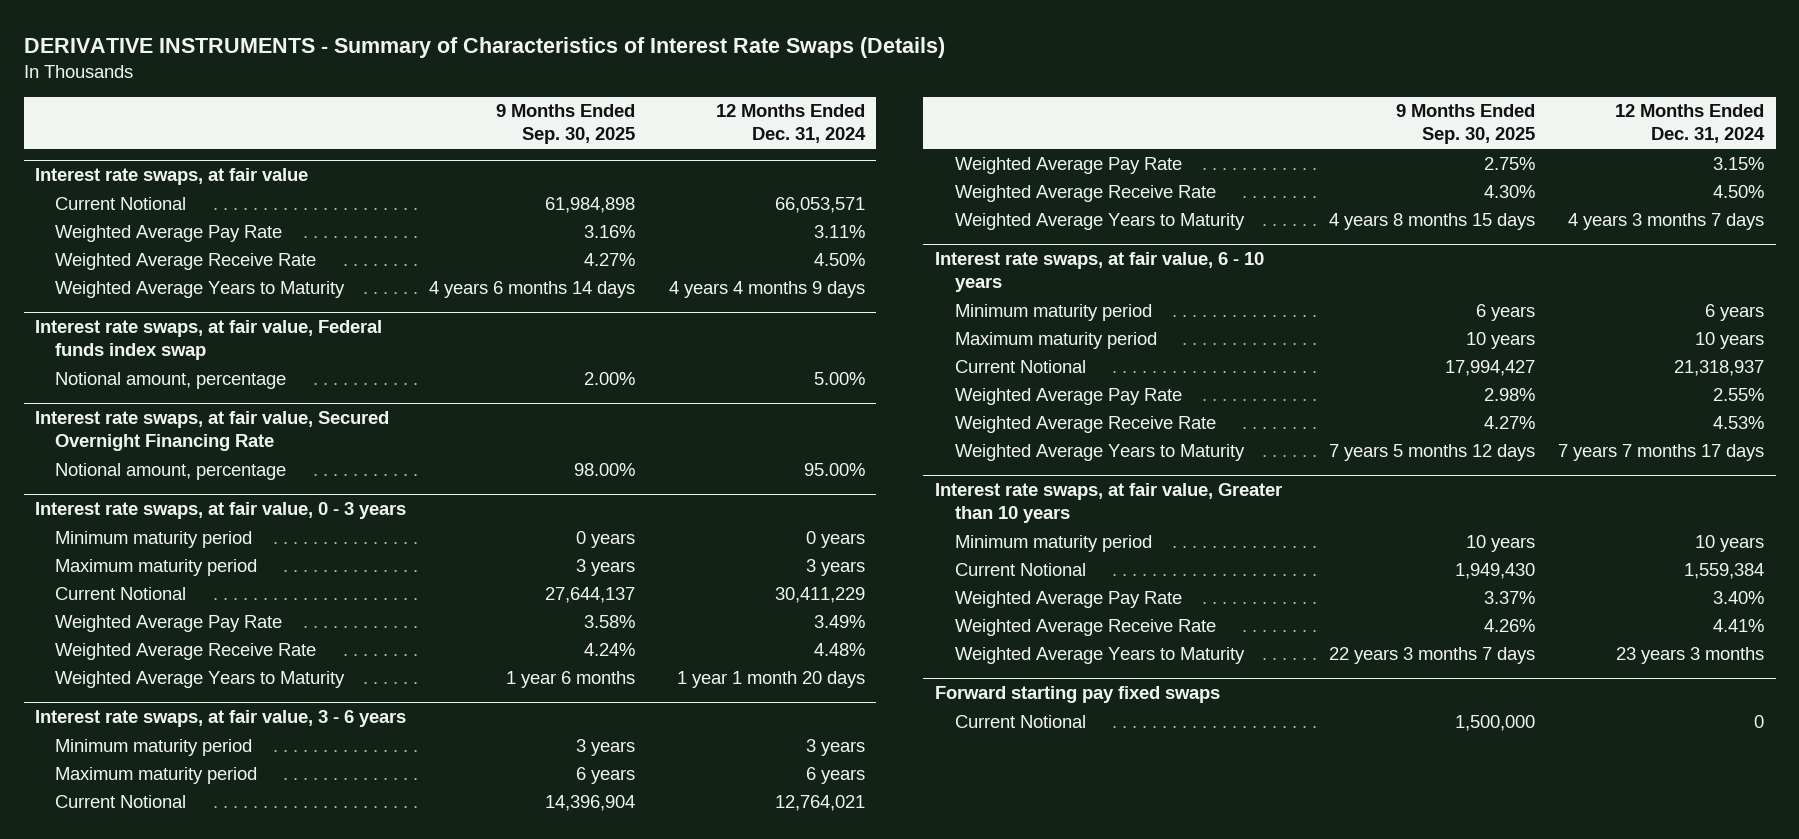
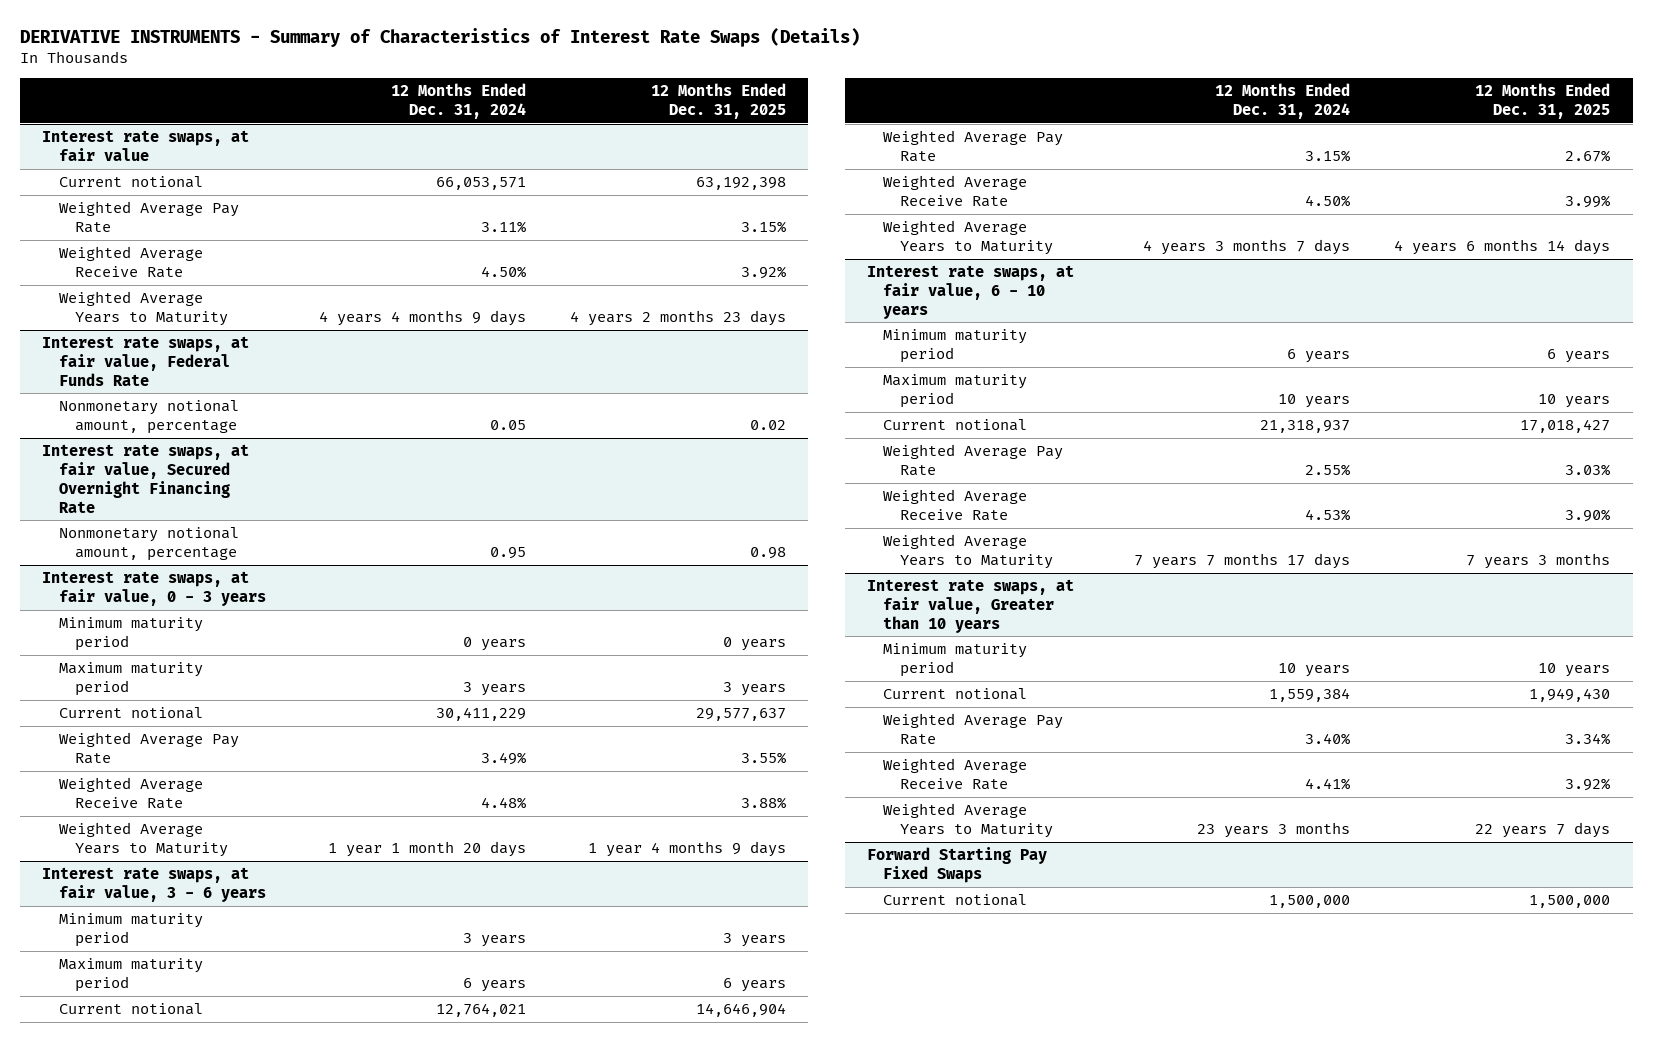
[496,104,636,145] 9 Months Ended Sep. 30, 2025 -> none
none -> [650,83,786,120] 12 Months Ended Dec. 31, 2025
[55,196,187,210] Current Notional -> [58,176,203,189] Current notional
[35,320,383,361] Interest rate swaps, at fair value, Federal funds index swap -> [42,336,250,386] Interest rate swaps, at fair value, Federal Funds Rate
[55,371,287,389] Notional amount, percentage -> [58,400,239,434] Nonmonetary notional amount, percentage
[813,371,865,385] 5.00% -> [489,419,526,430] 0.05
[55,462,287,480] Notional amount, percentage -> [58,527,239,561] Nonmonetary notional amount, percentage
[803,462,865,476] 95.00% -> [489,546,526,559] 0.95
[55,586,187,600] Current Notional -> [58,707,203,720] Current notional
[55,794,187,808] Current Notional -> [58,1003,203,1016] Current notional
[954,359,1086,373] Current Notional -> [883,419,1028,432] Current notional
[954,562,1086,576] Current Notional -> [883,688,1028,701] Current notional
[934,686,1220,704] Forward starting pay fixed swaps -> [867,847,1048,883] Forward Starting Pay Fixed Swaps
[954,714,1086,728] Current Notional -> [883,894,1028,907] Current notional
[1754,714,1765,728] 0 -> [1269,895,1351,909] 1,500,000

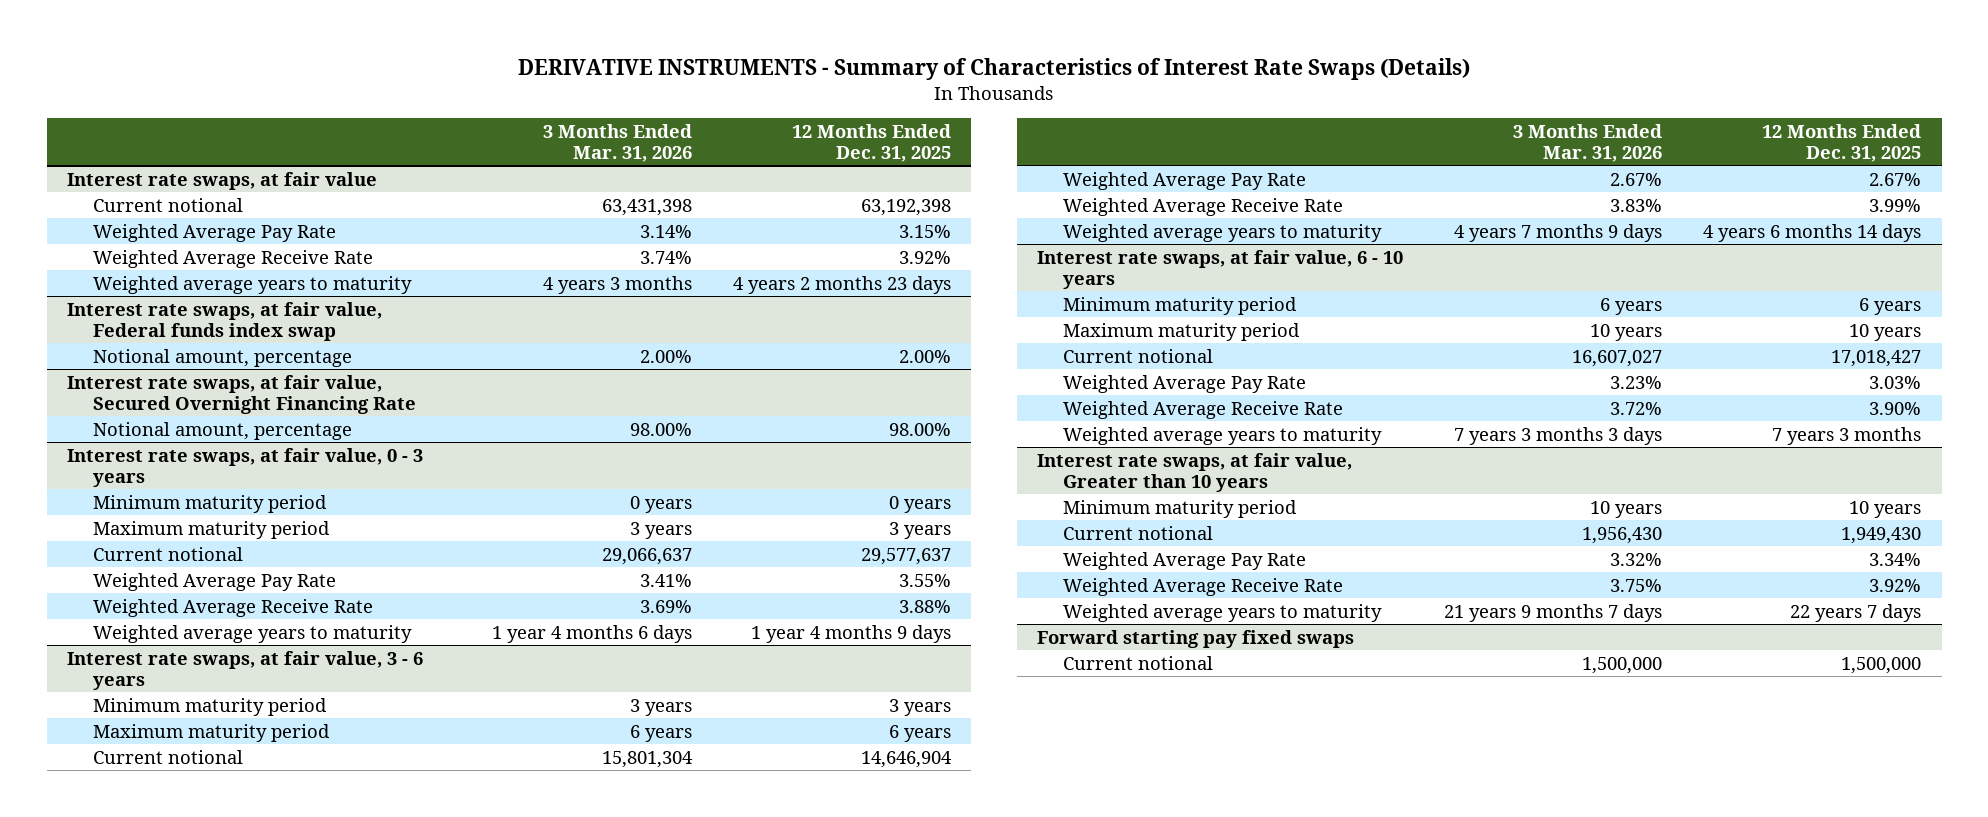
[390,83,526,120] 12 Months Ended Dec. 31, 2024 -> none
none -> [542,123,692,162] 3 Months Ended Mar. 31, 2026
[58,291,229,326] Weighted Average Years to Maturity -> [93,275,413,294] Weighted average years to maturity
[42,336,250,386] Interest rate swaps, at fair value, Federal Funds Rate -> [67,301,383,341] Interest rate swaps, at fair value, Federal funds index swap
[58,400,239,434] Nonmonetary notional amount, percentage -> [93,348,353,367] Notional amount, percentage
[749,419,786,430] 0.02 -> [898,349,951,363] 2.00%
[58,527,239,561] Nonmonetary notional amount, percentage -> [93,421,353,440] Notional amount, percentage
[749,546,786,559] 0.98 -> [888,422,951,436] 98.00%
[58,822,229,857] Weighted Average Years to Maturity -> [93,624,413,643] Weighted average years to maturity
[883,220,1053,255] Weighted Average Years to Maturity -> [1063,223,1383,242] Weighted average years to maturity
[883,534,1053,569] Weighted Average Years to Maturity -> [1063,426,1383,445] Weighted average years to maturity
[883,803,1053,838] Weighted Average Years to Maturity -> [1063,603,1383,622] Weighted average years to maturity
[867,847,1048,883] Forward Starting Pay Fixed Swaps -> [1037,629,1355,648] Forward starting pay fixed swaps

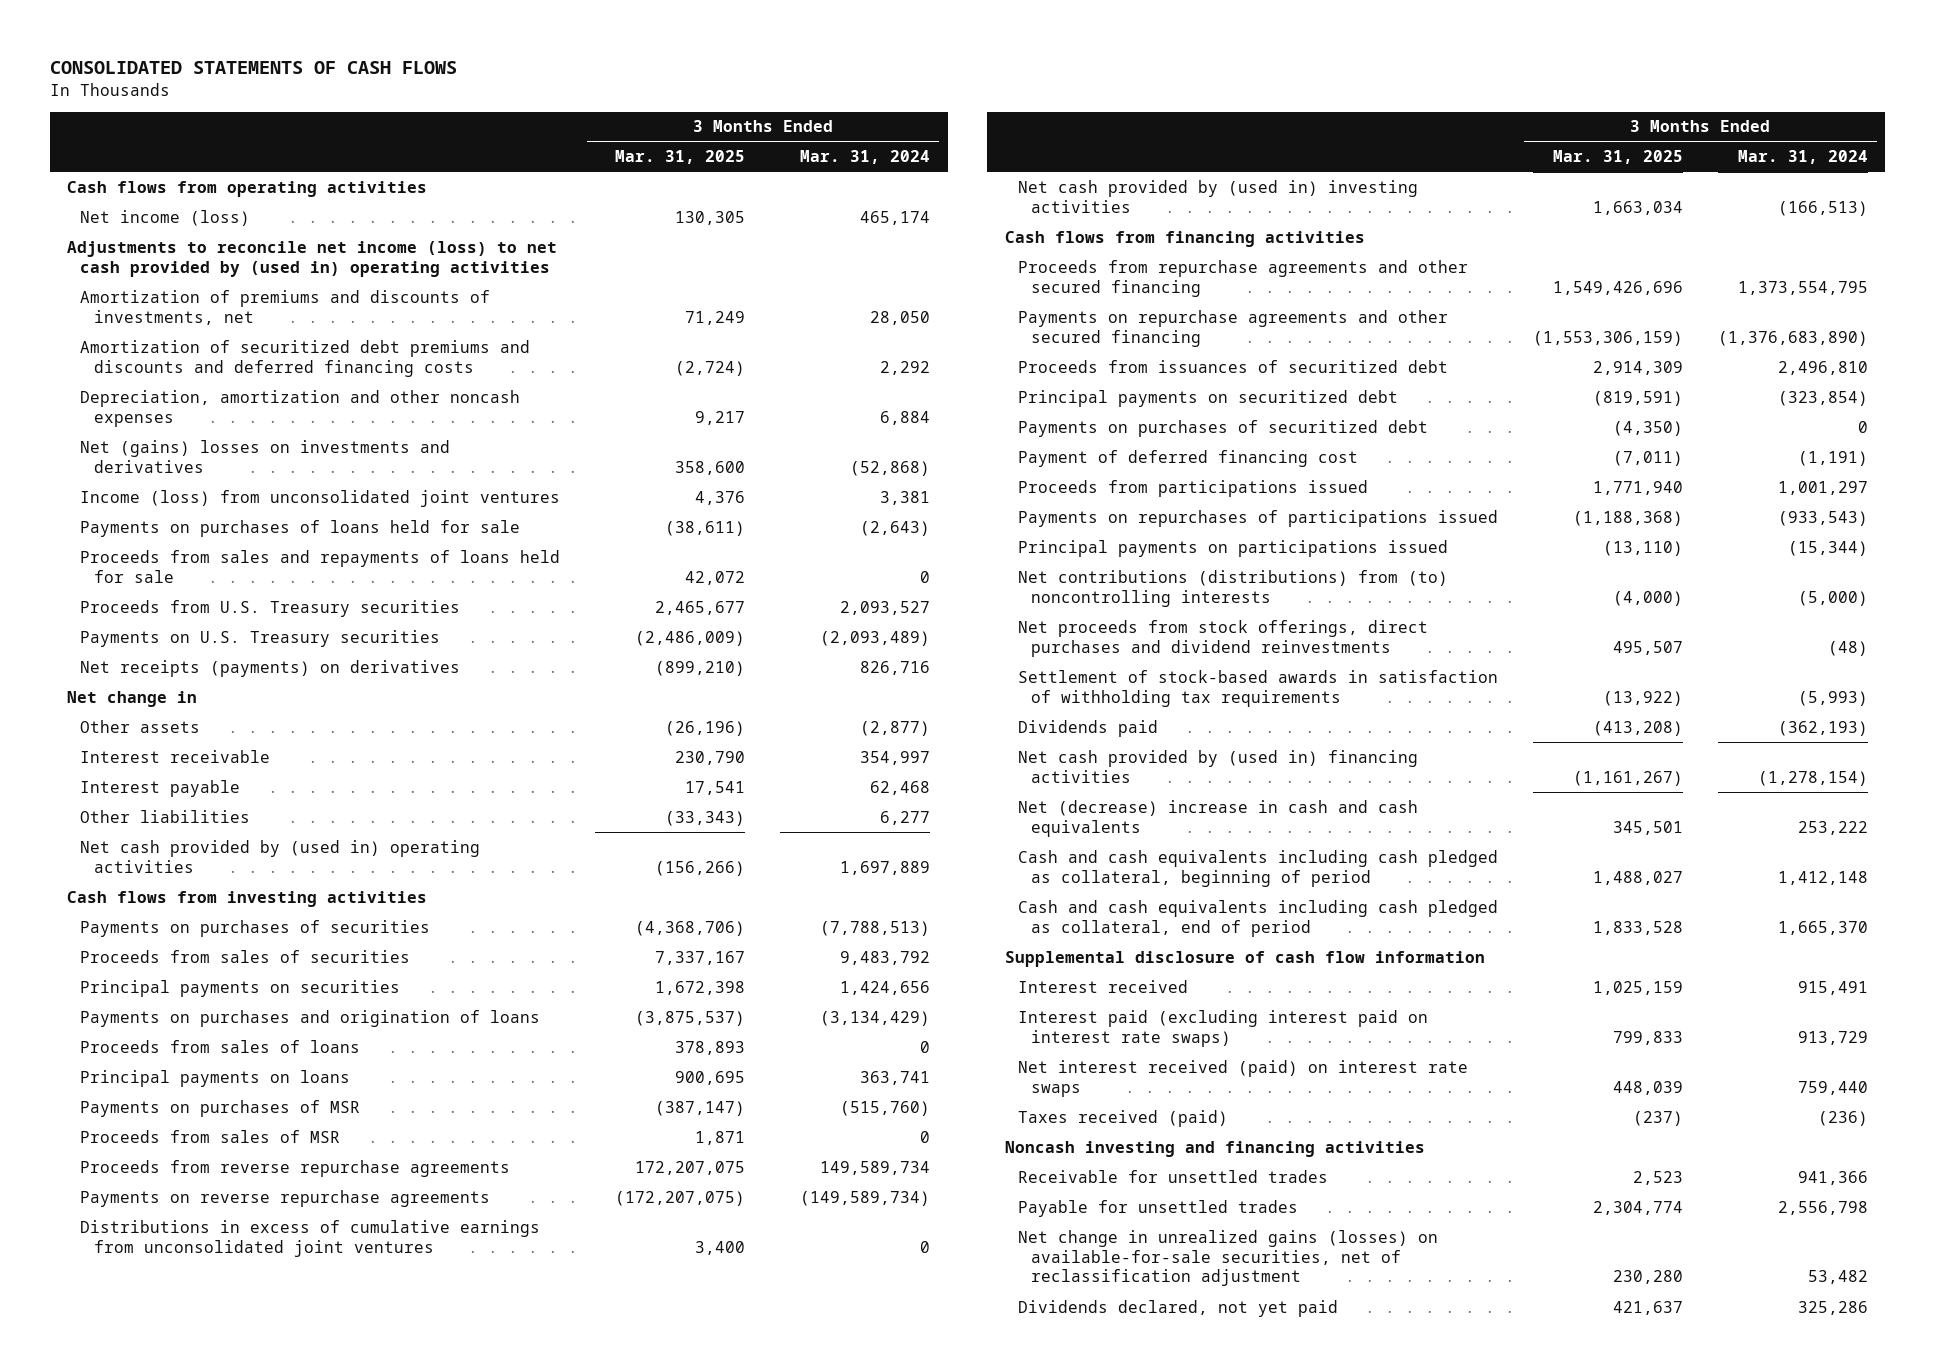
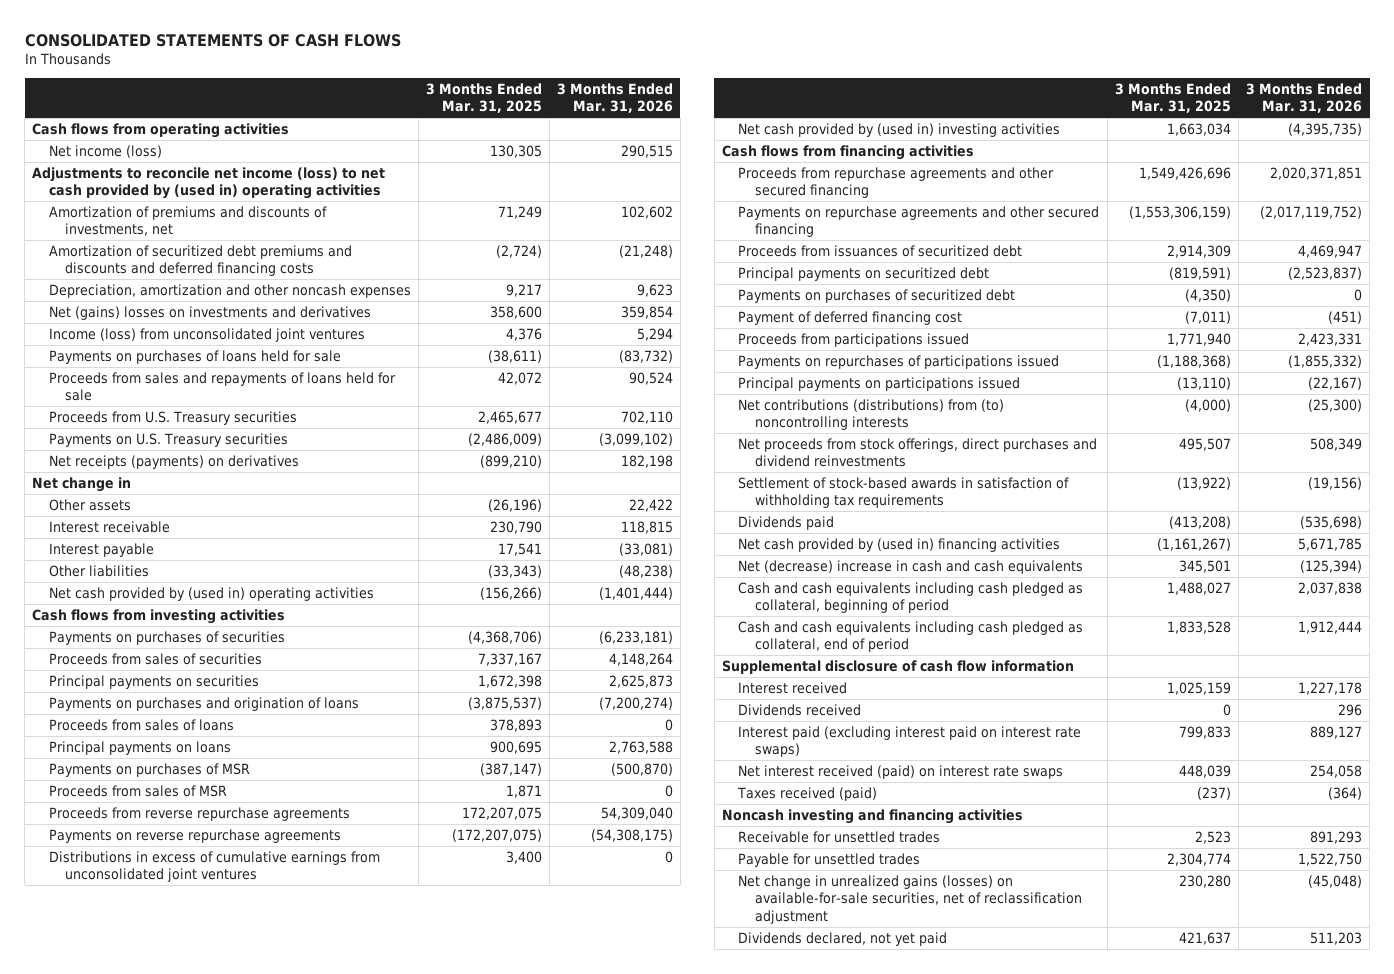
[800,150,931,165] Mar. 31, 2024 -> none
none -> [556,82,673,114] 3 Months Ended Mar. 31, 2026
none -> [738,703,862,716] Dividends received

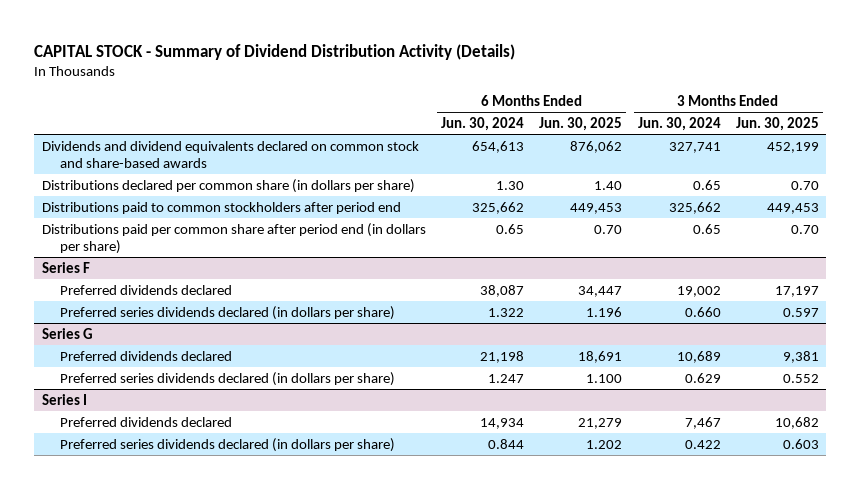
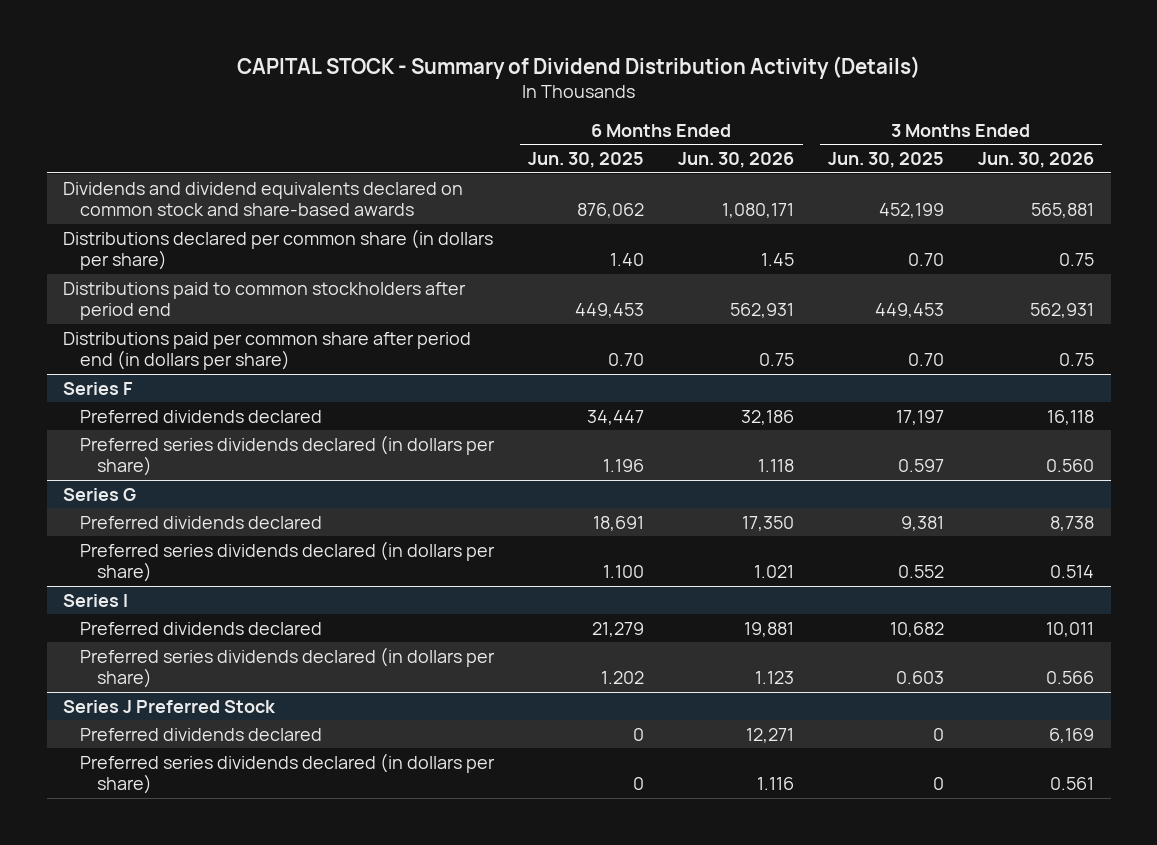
[441,116,525,131] Jun. 30, 2024 -> none
[637,116,721,131] Jun. 30, 2024 -> none
none -> [678,151,795,168] Jun. 30, 2026
none -> [977,151,1094,168] Jun. 30, 2026
none -> [63,699,277,713] Series J Preferred Stock
none -> [80,727,323,741] Preferred dividends declared
none -> [80,752,496,794] Preferred series dividends declared (in dollars per share)

